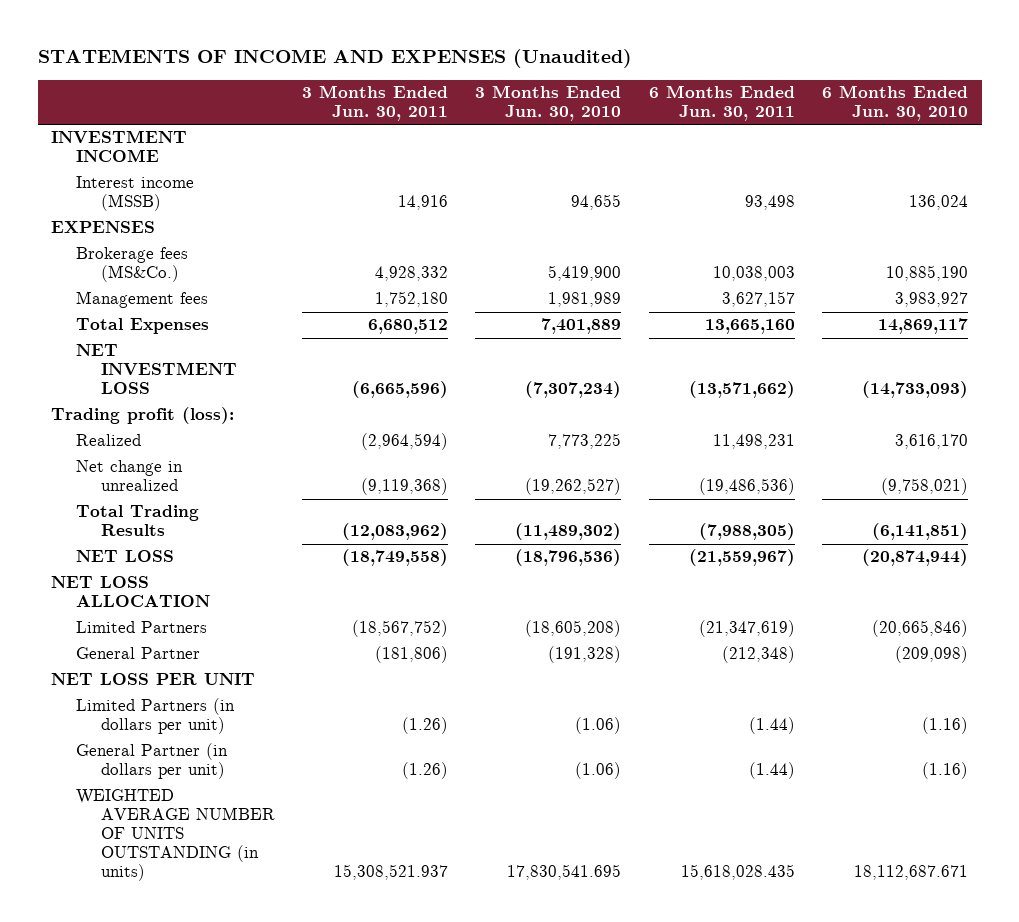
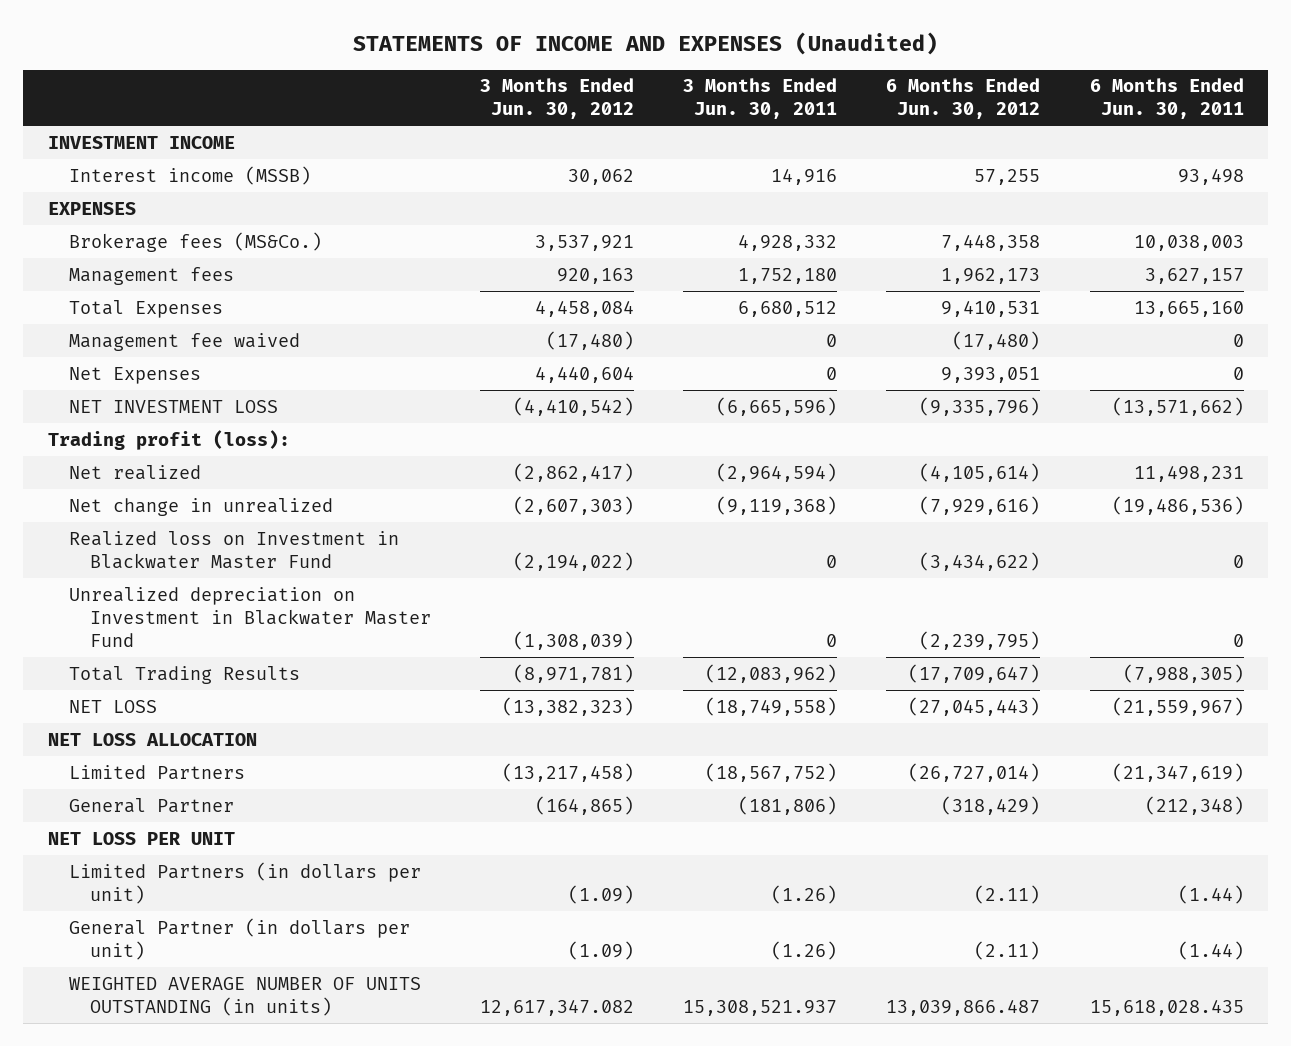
[475,85,622,121] 3 Months Ended Jun. 30, 2010 -> none
[821,85,968,121] 6 Months Ended Jun. 30, 2010 -> none
none -> [480,78,635,120] 3 Months Ended Jun. 30, 2012
none -> [886,78,1041,120] 6 Months Ended Jun. 30, 2012
none -> [69,332,301,351] Management fee waived
none -> [69,366,202,384] Net Expenses
[76,434,142,447] Realized -> [69,464,202,480] Net realized
none -> [69,530,400,569] Realized loss on Investment in Blackwater Master Fund
none -> [69,586,432,647] Unrealized depreciation on Investment in Blackwater Master Fund

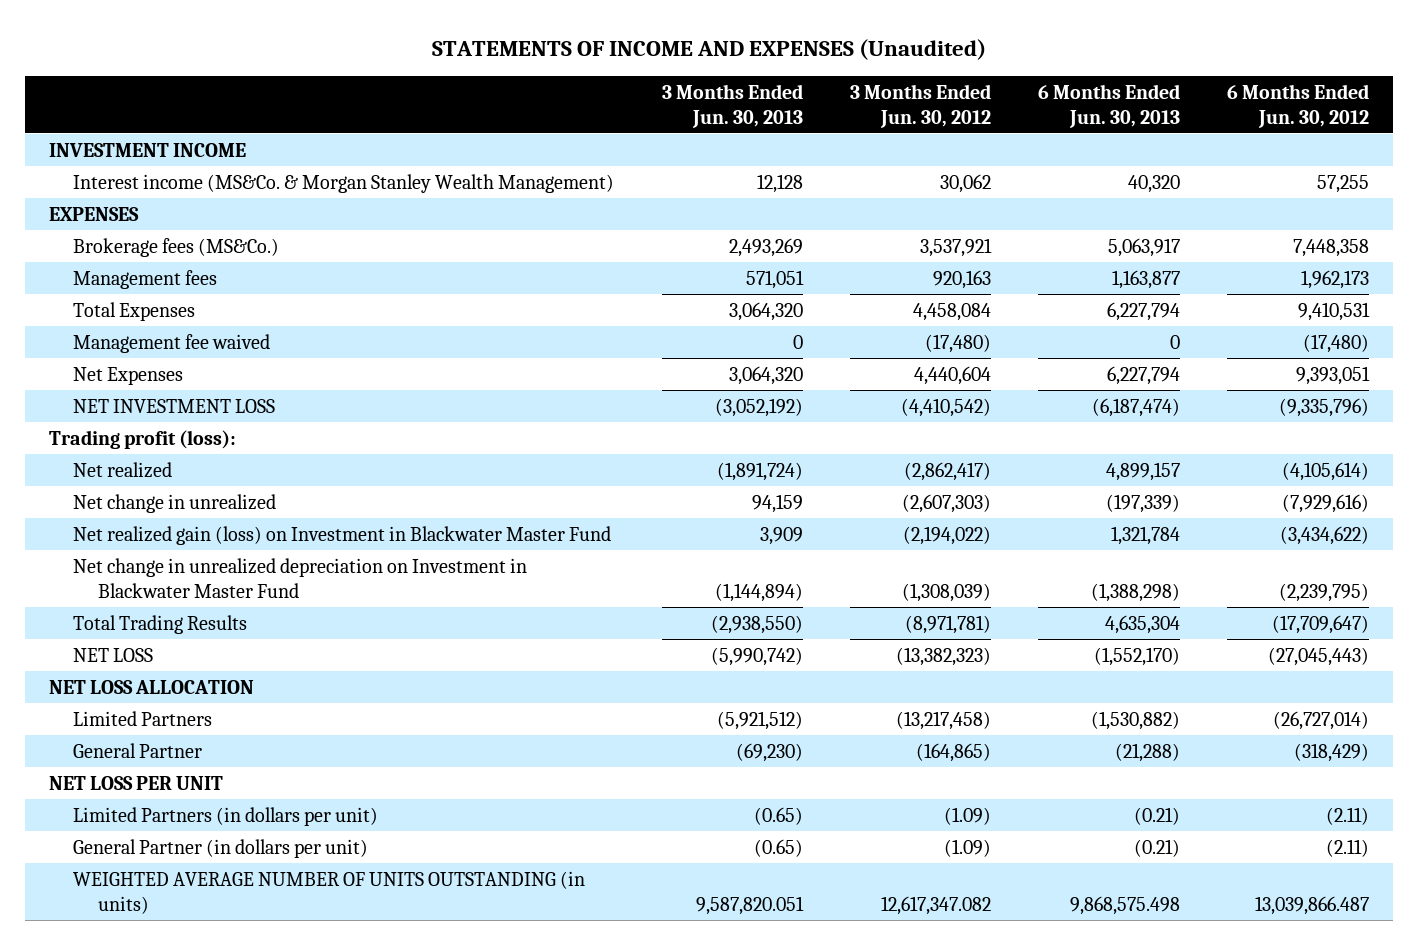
[683,78,838,120] 3 Months Ended Jun. 30, 2011 -> none
[1089,78,1244,120] 6 Months Ended Jun. 30, 2011 -> none
none -> [661,83,803,128] 3 Months Ended Jun. 30, 2013
none -> [1038,83,1181,128] 6 Months Ended Jun. 30, 2013
[69,165,312,185] Interest income (MSSB) -> [73,173,615,193] Interest income (MS&Co. & Morgan Stanley Wealth Management)
[69,530,400,569] Realized loss on Investment in Blackwater Master Fund -> [73,525,612,545] Net realized gain (loss) on Investment in Blackwater Master Fund
[69,586,432,647] Unrealized depreciation on Investment in Blackwater Master Fund -> [73,557,528,598] Net change in unrealized depreciation on Investment in Blackwater Master Fund

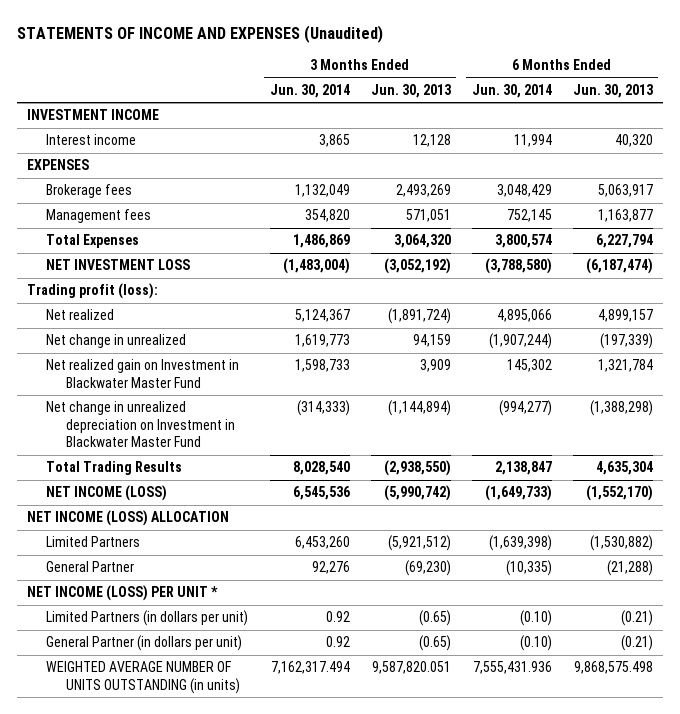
[849,83,991,128] 3 Months Ended Jun. 30, 2012 -> none
[1227,83,1370,128] 6 Months Ended Jun. 30, 2012 -> none
none -> [269,83,350,98] Jun. 30, 2014
none -> [471,83,552,98] Jun. 30, 2014
[73,173,615,193] Interest income (MS&Co. & Morgan Stanley Wealth Management) -> [46,134,137,146] Interest income
[73,237,280,257] Brokerage fees (MS&Co.) -> [46,184,133,199] Brokerage fees
[73,333,271,353] Management fee waived -> none
[73,366,184,385] Net Expenses -> none
[73,525,612,545] Net realized gain (loss) on Investment in Blackwater Master Fund -> [46,359,240,388] Net realized gain on Investment in Blackwater Master Fund
[73,647,154,662] NET LOSS -> [46,485,168,502] NET INCOME (LOSS)
[48,679,254,694] NET LOSS ALLOCATION -> [27,510,230,527] NET INCOME (LOSS) ALLOCATION
[48,775,223,790] NET LOSS PER UNIT -> [27,585,219,602] NET INCOME (LOSS) PER UNIT *

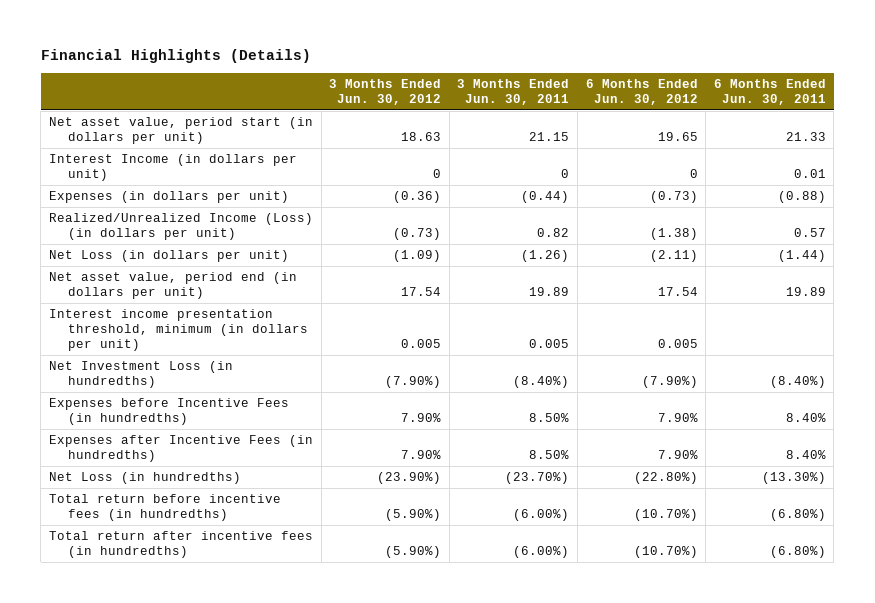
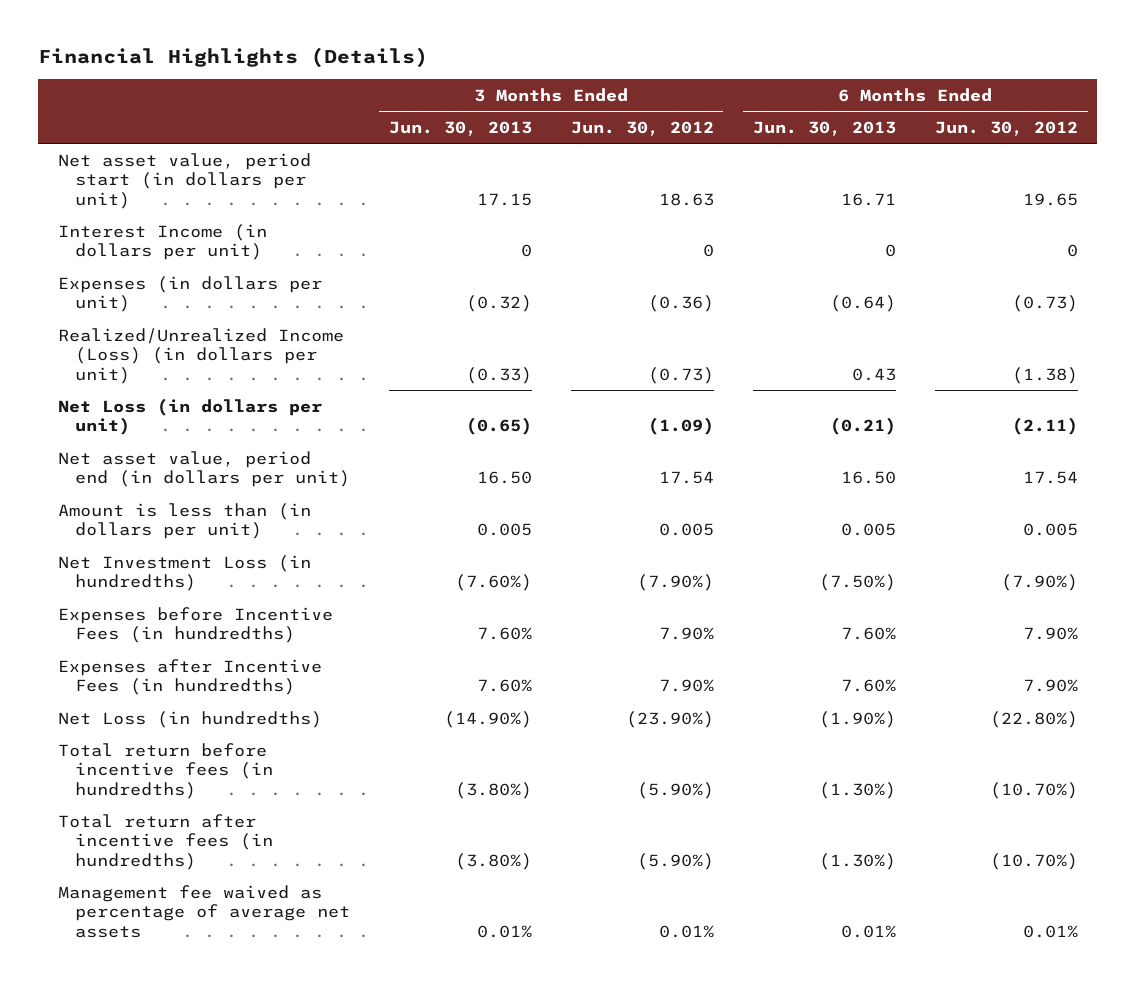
[457,78,570,105] 3 Months Ended Jun. 30, 2011 -> none
[713,78,826,105] 6 Months Ended Jun. 30, 2011 -> none
none -> [388,120,532,136] Jun. 30, 2013
none -> [752,120,896,136] Jun. 30, 2013
[49,309,308,352] Interest income presentation threshold, minimum (in dollars per unit) -> none
none -> [57,502,311,540] Amount is less than (in dollars per unit)
none -> [57,884,350,938] Management fee waived as percentage of average net assets

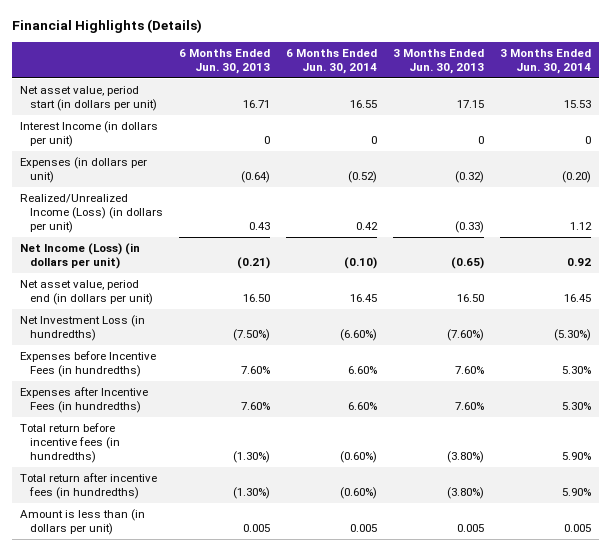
[570,120,714,136] Jun. 30, 2012 -> none
[934,120,1078,136] Jun. 30, 2012 -> none
none -> [286,49,378,75] 6 Months Ended Jun. 30, 2014
none -> [500,49,592,75] 3 Months Ended Jun. 30, 2014
[57,397,322,436] Net Loss (in dollars per unit) -> [20,242,141,270] Net Income (Loss) (in dollars per unit)
[57,710,322,728] Net Loss (in hundredths) -> none
[57,884,350,938] Management fee waived as percentage of average net assets -> none
[57,502,311,540] Amount is less than (in dollars per unit) -> [20,508,146,536] Amount is less than (in dollars per unit)

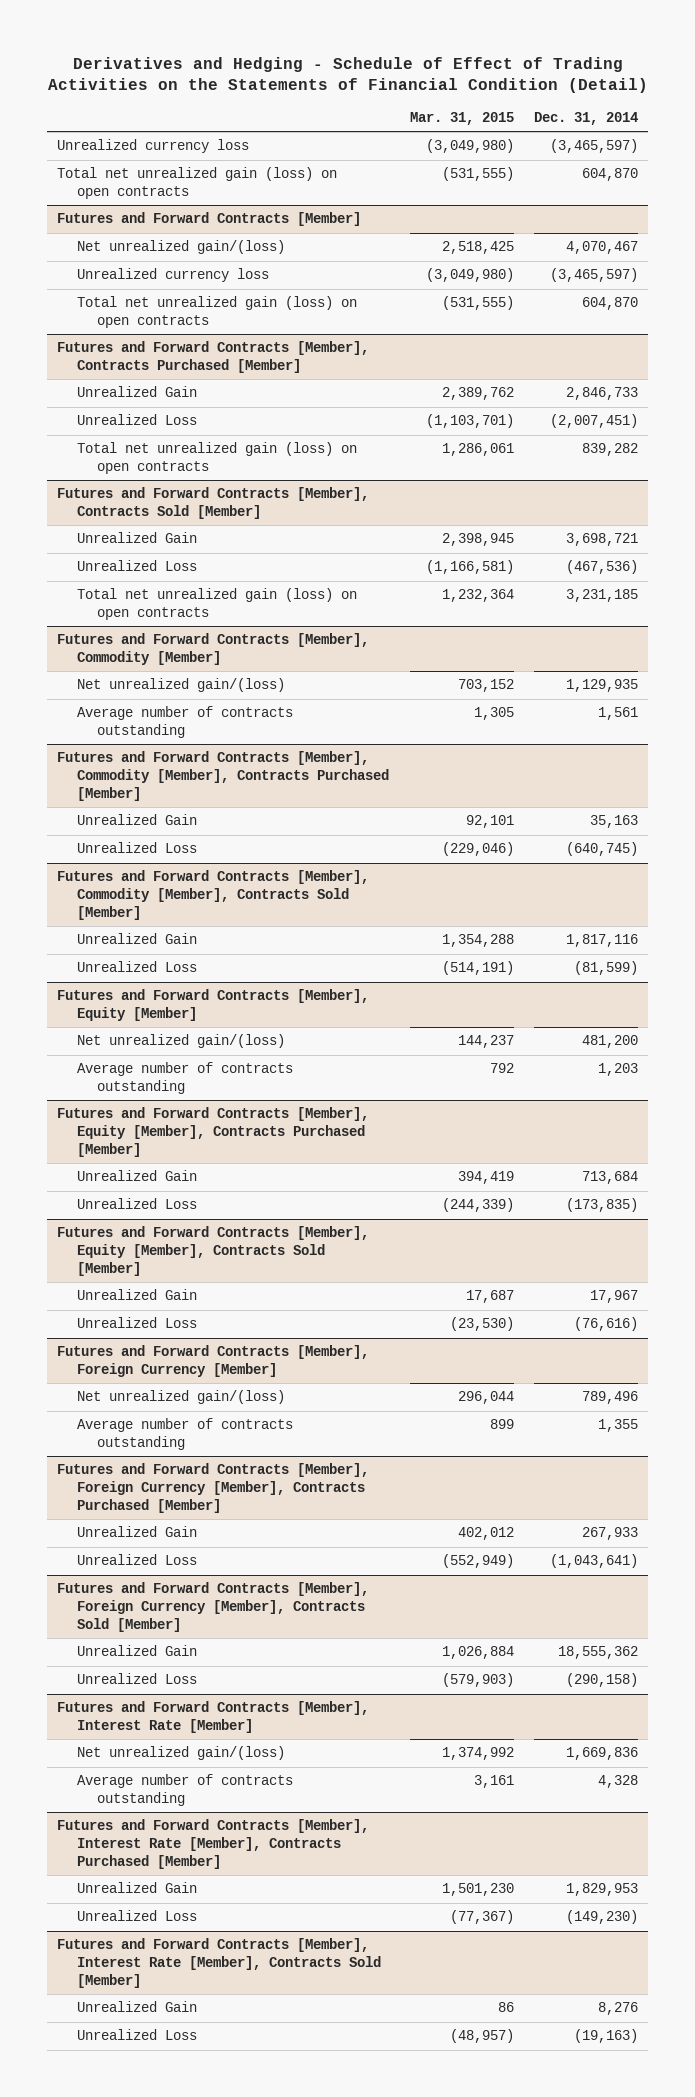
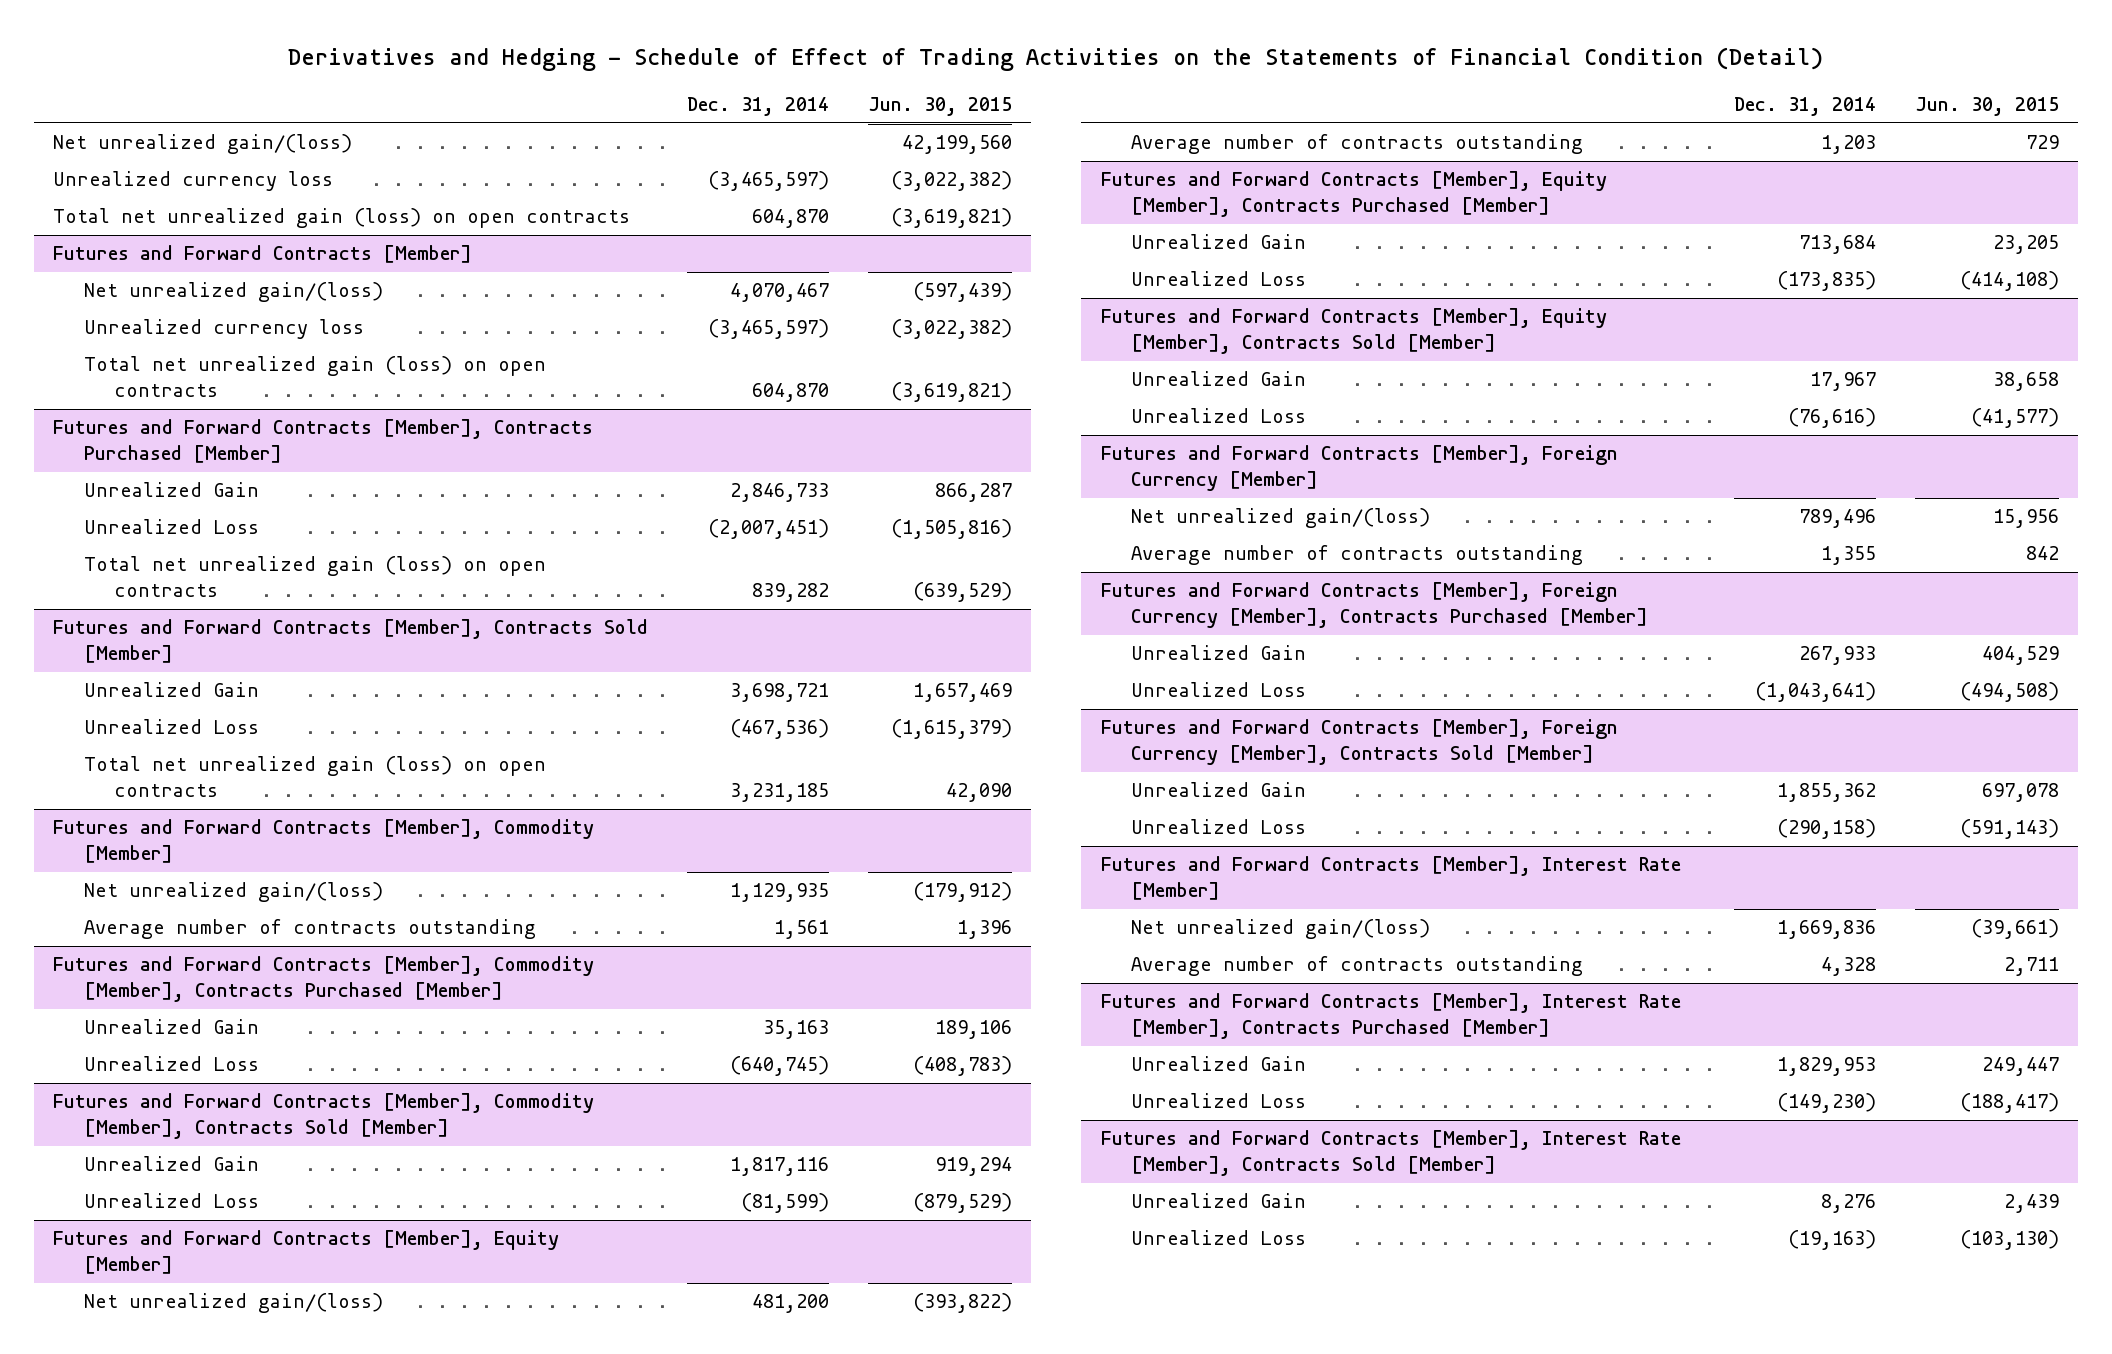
[409,112,514,126] Mar. 31, 2015 -> none
none -> [867,97,1012,117] Jun. 30, 2015
none -> [53,134,353,155] Net unrealized gain/(loss)
[558,1646,639,1660] 18,555,362 -> [1777,783,1877,803] 1,855,362

